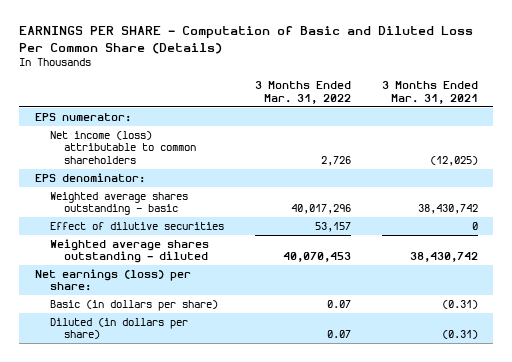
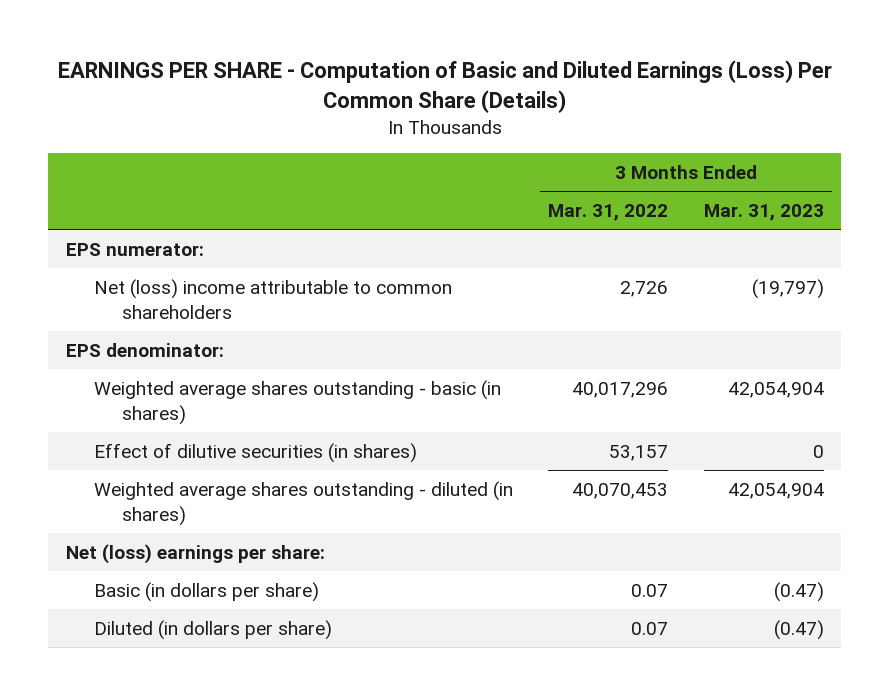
[19,26,474,54] EARNINGS PER SHARE - Computation of Basic and Diluted Loss Per Common Share (Details) -> [57,60,832,113] EARNINGS PER SHARE - Computation of Basic and Diluted Earnings (Loss) Per Common Share (Details)
[381,81,478,104] 3 Months Ended Mar. 31, 2021 -> none
none -> [703,203,824,221] Mar. 31, 2023
[49,130,197,164] Net income (loss) attributable to common shareholders -> [94,278,453,319] Net (loss) income attributable to common shareholders
[49,191,188,216] Weighted average shares outstanding - basic -> [94,379,502,425] Weighted average shares outstanding - basic (in shares)
[49,221,224,230] Effect of dilutive securities -> [94,442,418,463] Effect of dilutive securities (in shares)
[49,238,209,264] Weighted average shares outstanding - diluted -> [94,480,514,526] Weighted average shares outstanding - diluted (in shares)
[34,268,191,292] Net earnings (loss) per share: -> [65,543,325,564] Net (loss) earnings per share:

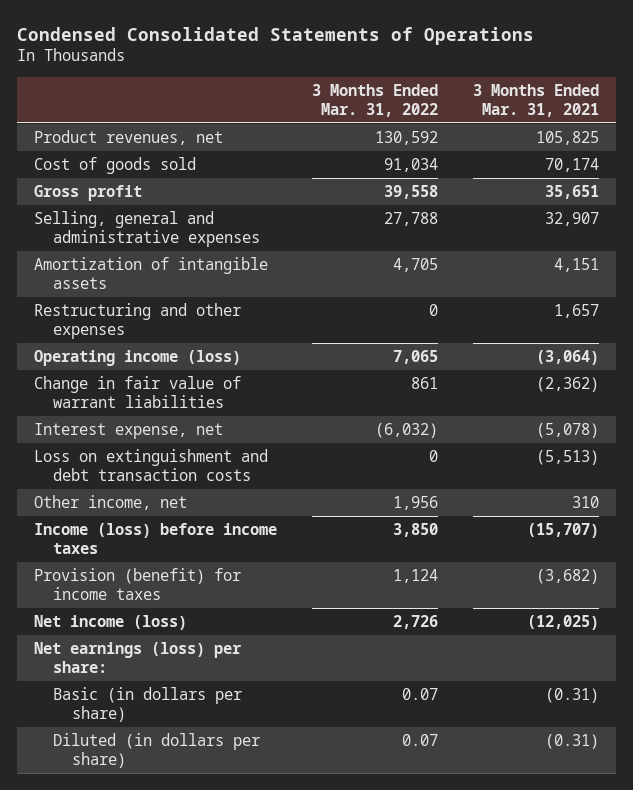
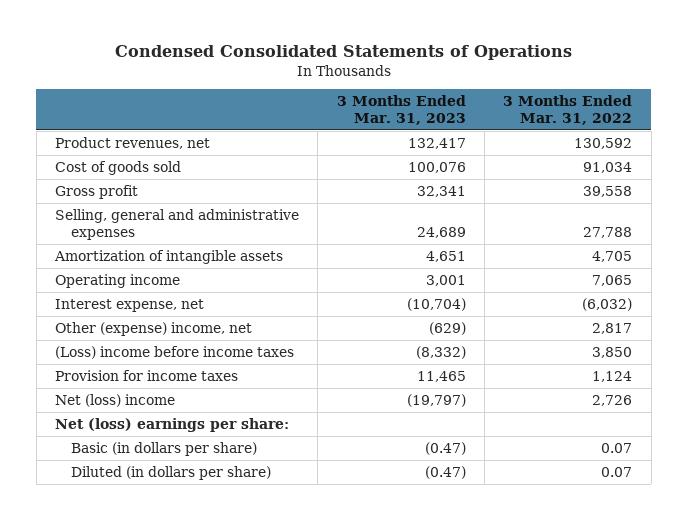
[472,83,599,117] 3 Months Ended Mar. 31, 2021 -> none
none -> [336,95,466,126] 3 Months Ended Mar. 31, 2023
[34,302,242,340] Restructuring and other expenses -> none
[34,375,242,409] Change in fair value of warrant liabilities -> none
[34,349,242,366] Operating income (loss) -> [55,273,181,288] Operating income
[34,448,269,482] Loss on extinguishment and debt transaction costs -> none
[34,494,188,510] Other income, net -> [55,321,253,336] Other (expense) income, net
[392,495,438,510] 1,956 -> [592,322,633,334] 2,817
[34,522,278,555] Income (loss) before income taxes -> [55,345,295,359] (Loss) income before income taxes
[34,567,242,601] Provision (benefit) for income taxes -> [55,369,239,381] Provision for income taxes
[34,614,188,630] Net income (loss) -> [55,393,176,407] Net (loss) income
[34,641,243,674] Net earnings (loss) per share: -> [55,417,290,432] Net (loss) earnings per share:

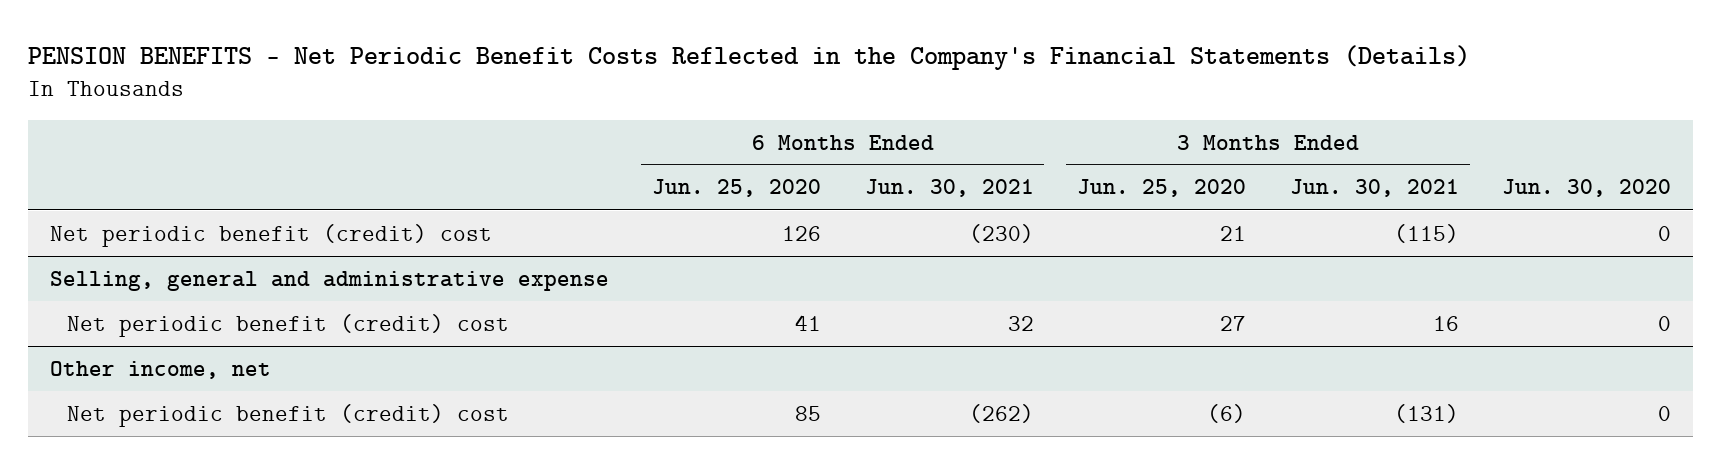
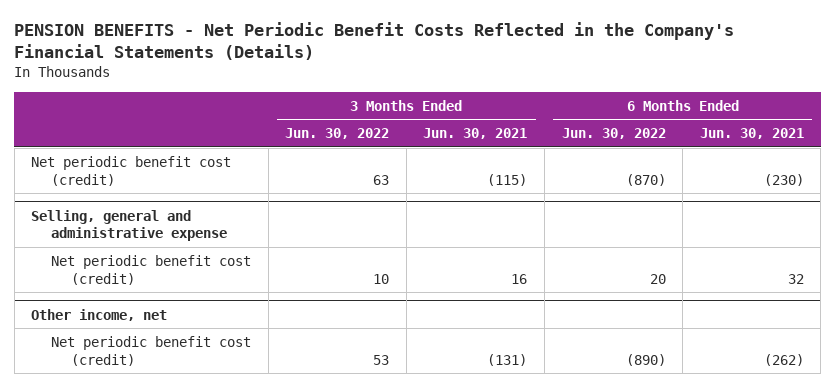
[652,179,822,198] Jun. 25, 2020 -> none
[1077,179,1247,198] Jun. 25, 2020 -> none
[1502,179,1672,198] Jun. 30, 2020 -> none
none -> [285,128,390,140] Jun. 30, 2022
none -> [561,128,666,140] Jun. 30, 2022
[49,223,492,247] Net periodic benefit (credit) cost -> [31,156,232,186] Net periodic benefit cost (credit)
[66,313,509,337] Net periodic benefit (credit) cost -> [51,255,252,285] Net periodic benefit cost (credit)
[66,403,509,427] Net periodic benefit (credit) cost -> [51,336,252,366] Net periodic benefit cost (credit)

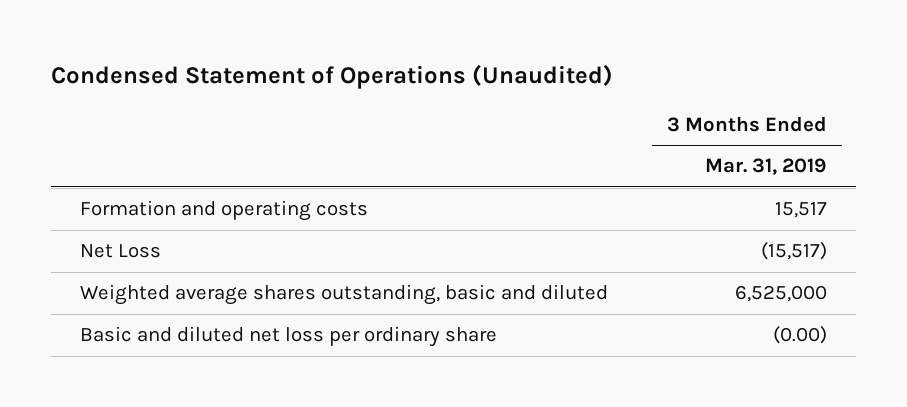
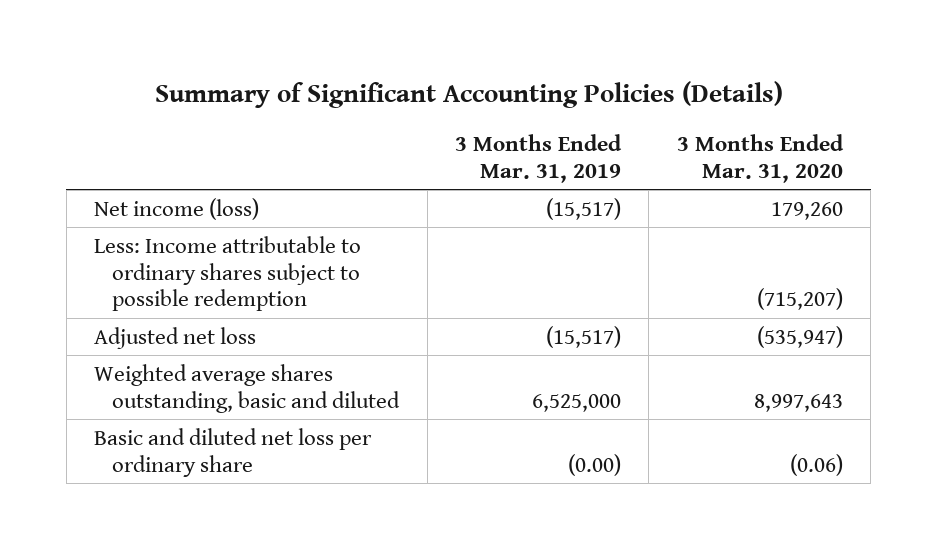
[50,63,613,89] Condensed Statement of Operations (Unaudited) -> [154,81,783,109] Summary of Significant Accounting Policies (Details)
none -> [676,133,844,183] 3 Months Ended Mar. 31, 2020
[79,200,368,222] Formation and operating costs -> none
[79,244,161,259] Net Loss -> [94,197,260,220] Net income (loss)
none -> [94,235,362,312] Less: Income attributable to ordinary shares subject to possible redemption
none -> [94,326,257,349] Adjusted net loss

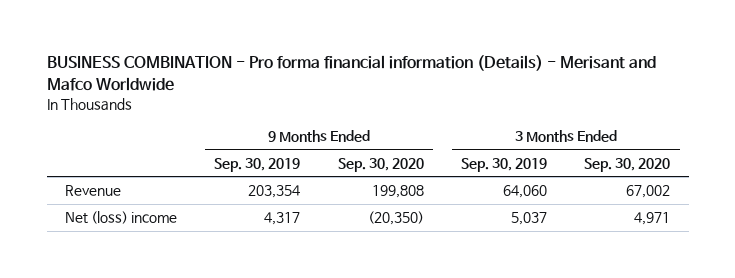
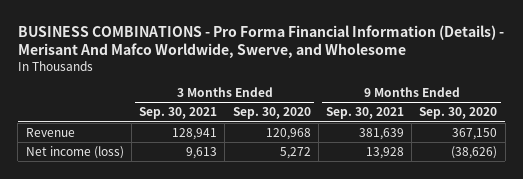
[46,55,656,92] BUSINESS COMBINATION - Pro forma financial information (Details) - Merisant and Mafco Worldwide -> [17,24,504,59] BUSINESS COMBINATIONS - Pro Forma Financial Information (Details) - Merisant And Mafco Worldwide, Swerve, and Wholesome
[214,158,301,173] Sep. 30, 2019 -> none
[460,158,547,173] Sep. 30, 2019 -> none
none -> [139,107,218,120] Sep. 30, 2021
none -> [325,107,404,120] Sep. 30, 2021
[371,185,424,199] 199,808 -> [452,127,498,140] 367,150
[626,185,671,199] 67,002 -> [265,127,311,140] 120,968
[65,211,178,225] Net (loss) income -> [25,145,124,159] Net income (loss)
[367,211,424,226] (20,350) -> [451,145,498,159] (38,626)
[634,212,671,226] 4,971 -> [279,146,311,159] 5,272

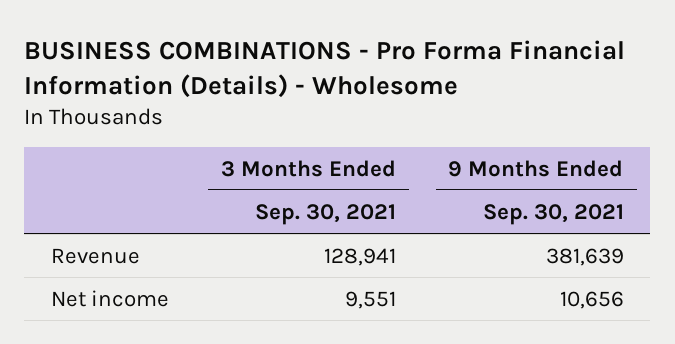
[17,24,504,59] BUSINESS COMBINATIONS - Pro Forma Financial Information (Details) - Merisant And Mafco Worldwide, Swerve, and Wholesome -> [24,40,626,99] BUSINESS COMBINATIONS - Pro Forma Financial Information (Details) - Wholesome
[232,107,311,120] Sep. 30, 2020 -> none
[419,107,498,120] Sep. 30, 2020 -> none
[25,145,124,159] Net income (loss) -> [50,289,169,307] Net income
[186,146,218,159] 9,613 -> [345,290,397,309] 9,551
[365,146,404,159] 13,928 -> [559,290,624,309] 10,656

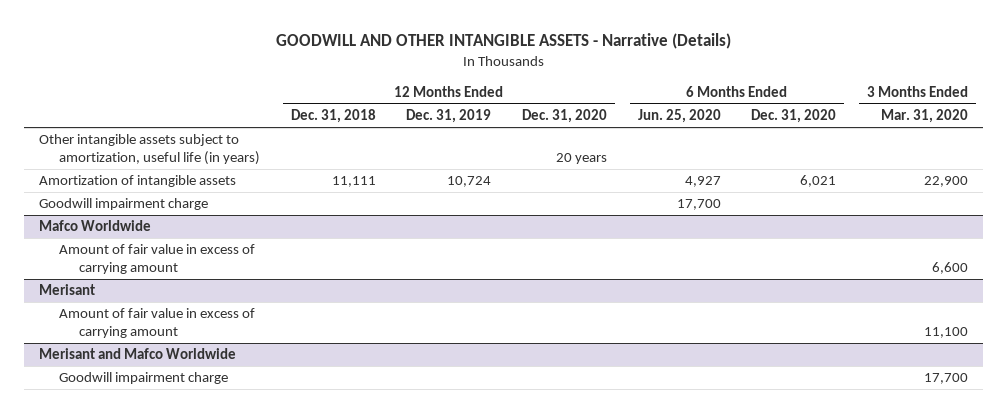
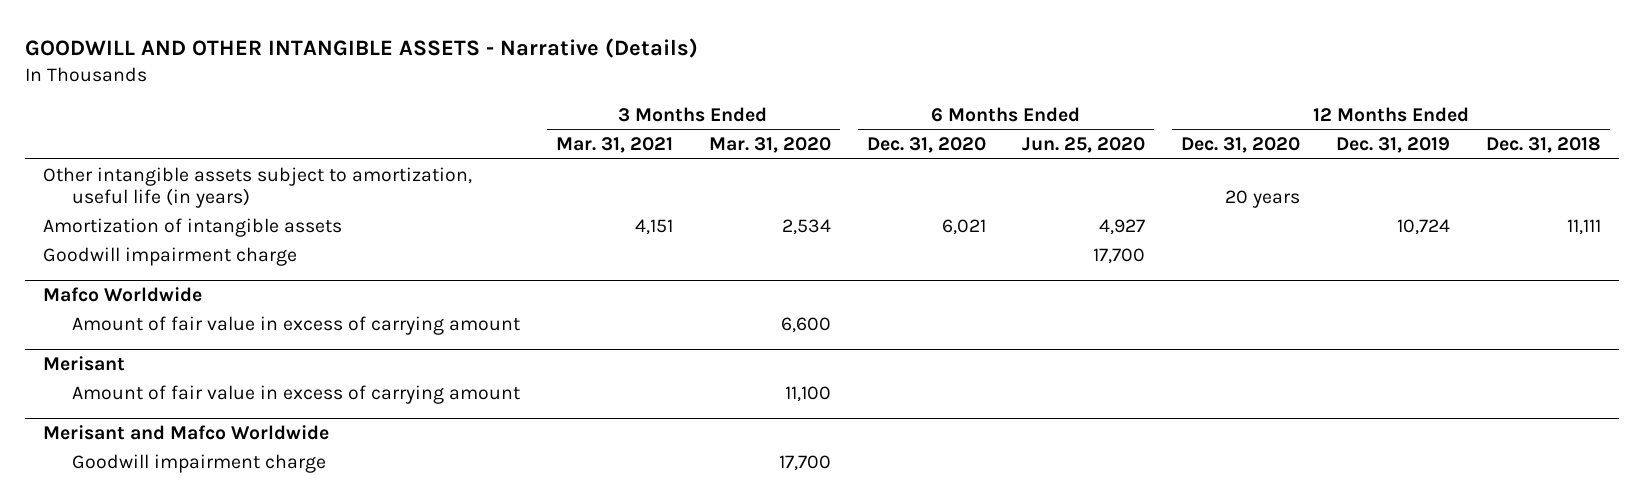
none -> [555,137,673,154] Mar. 31, 2021
[924,176,969,188] 22,900 -> [781,218,831,235] 2,534

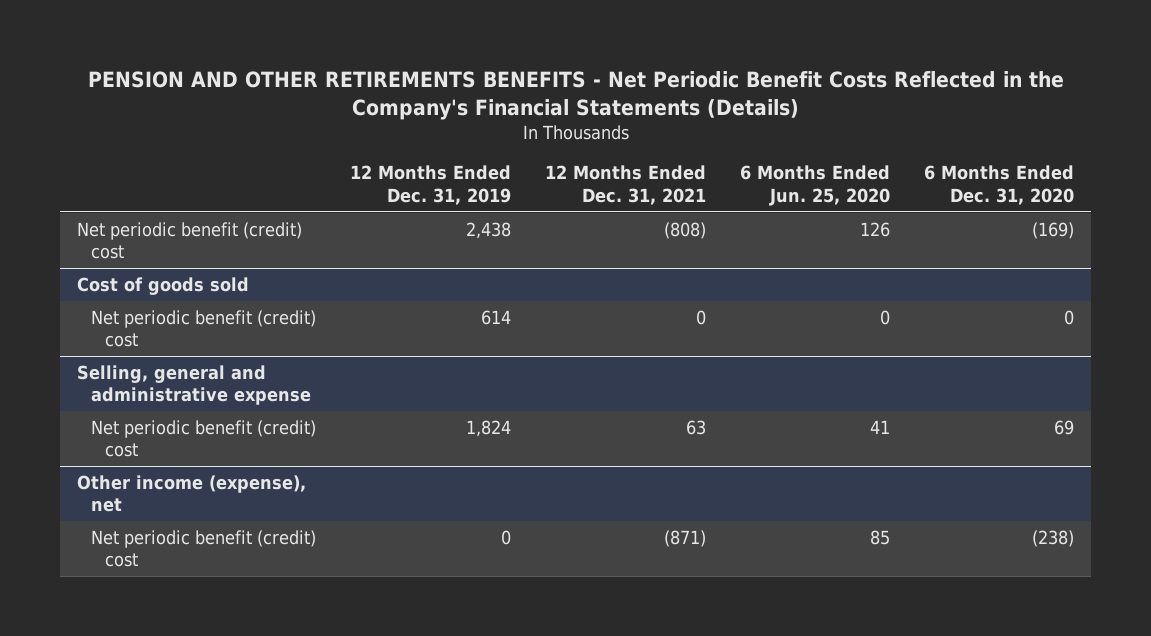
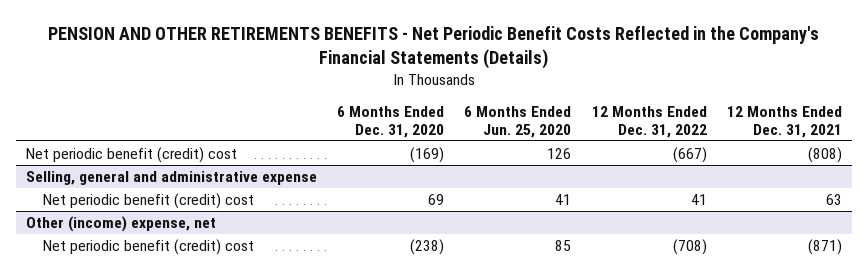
[350,165,512,205] 12 Months Ended Dec. 31, 2019 -> none
none -> [591,106,707,138] 12 Months Ended Dec. 31, 2022
[76,277,249,296] Cost of goods sold -> none
[91,310,317,348] Net periodic benefit (credit) cost -> none
[76,475,306,513] Other income (expense), net -> [25,215,216,232] Other (income) expense, net

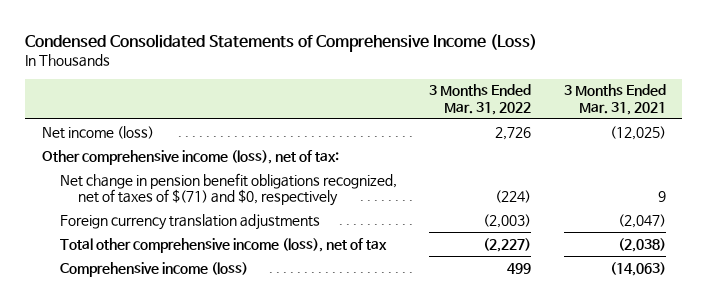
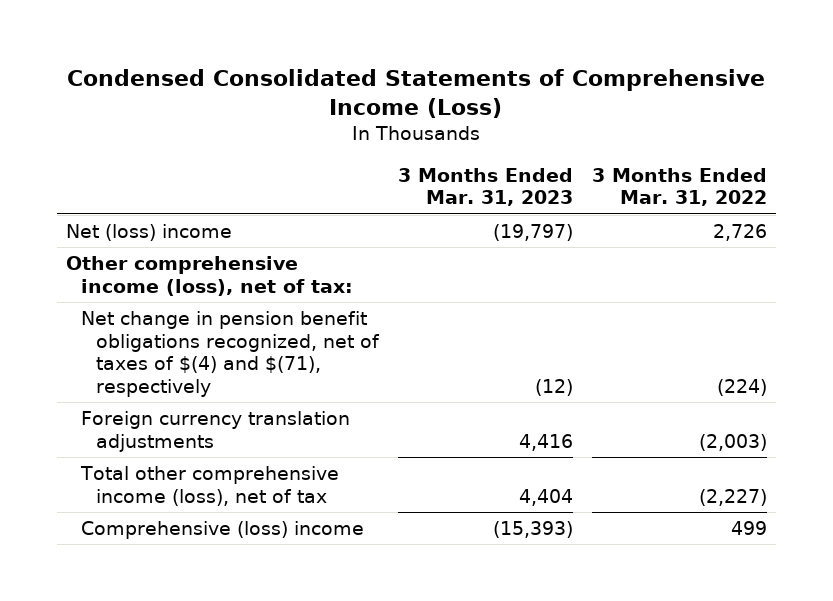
[563,84,666,115] 3 Months Ended Mar. 31, 2021 -> none
none -> [397,167,573,207] 3 Months Ended Mar. 31, 2023
[41,125,154,139] Net income (loss) -> [66,223,233,241] Net (loss) income
[59,172,397,207] Net change in pension benefit obligations recognized, net of taxes of $(71) and $0, respectively -> [80,310,380,397] Net change in pension benefit obligations recognized, net of taxes of $(4) and $(71), respectively
[59,261,248,277] Comprehensive income (loss) -> [80,520,364,539] Comprehensive (loss) income

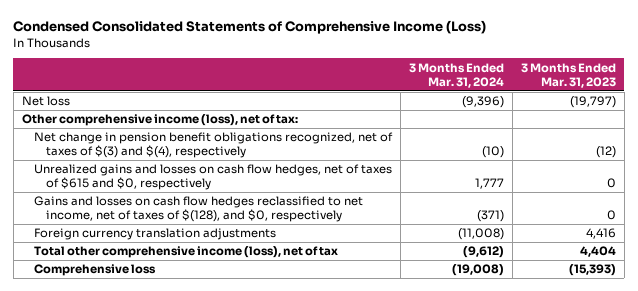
[591,167,767,207] 3 Months Ended Mar. 31, 2022 -> none
none -> [408,62,504,88] 3 Months Ended Mar. 31, 2024
[66,223,233,241] Net (loss) income -> [21,96,70,107] Net loss
[80,310,380,397] Net change in pension benefit obligations recognized, net of taxes of $(4) and $(71), respectively -> [34,132,394,159] Net change in pension benefit obligations recognized, net of taxes of $(3) and $(4), respectively
none -> [34,164,393,191] Unrealized gains and losses on cash flow hedges, net of taxes of $615 and $0, respectively
none -> [34,196,364,223] Gains and losses on cash flow hedges reclassified to net income, net of taxes of $(128), and $0, respectively
[80,520,364,539] Comprehensive (loss) income -> [34,264,157,277] Comprehensive loss

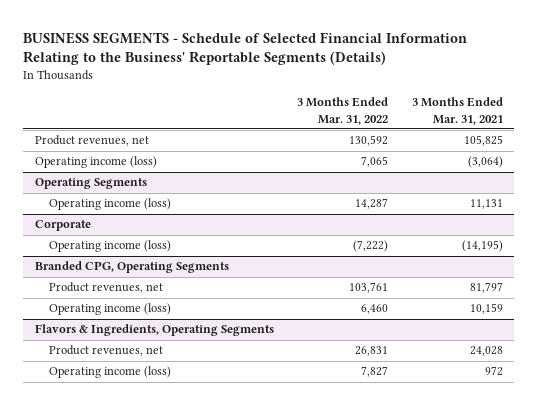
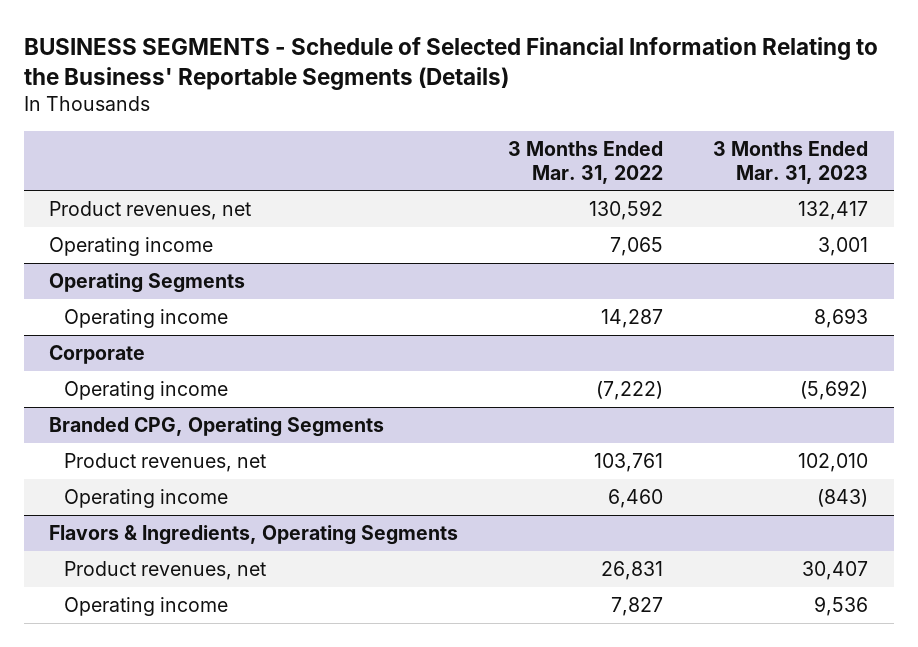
[411,97,503,125] 3 Months Ended Mar. 31, 2021 -> none
none -> [713,140,869,184] 3 Months Ended Mar. 31, 2023
[34,156,157,169] Operating income (loss) -> [49,236,214,256] Operating income
[48,198,171,211] Operating income (loss) -> [63,308,228,328] Operating income
[48,240,171,253] Operating income (loss) -> [63,380,228,400] Operating income
[48,303,171,316] Operating income (loss) -> [63,488,228,508] Operating income
[48,366,171,379] Operating income (loss) -> [63,596,228,616] Operating income

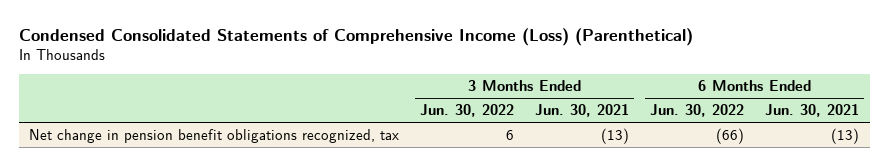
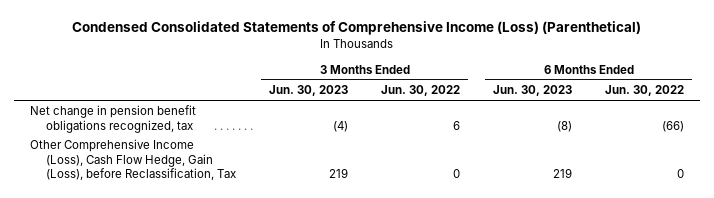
[535,104,630,118] Jun. 30, 2021 -> none
[765,104,860,118] Jun. 30, 2021 -> none
none -> [269,85,349,97] Jun. 30, 2023
none -> [493,85,573,97] Jun. 30, 2023
none -> [30,139,237,180] Other Comprehensive Income (Loss), Cash Flow Hedge, Gain (Loss), before Reclassification, Tax

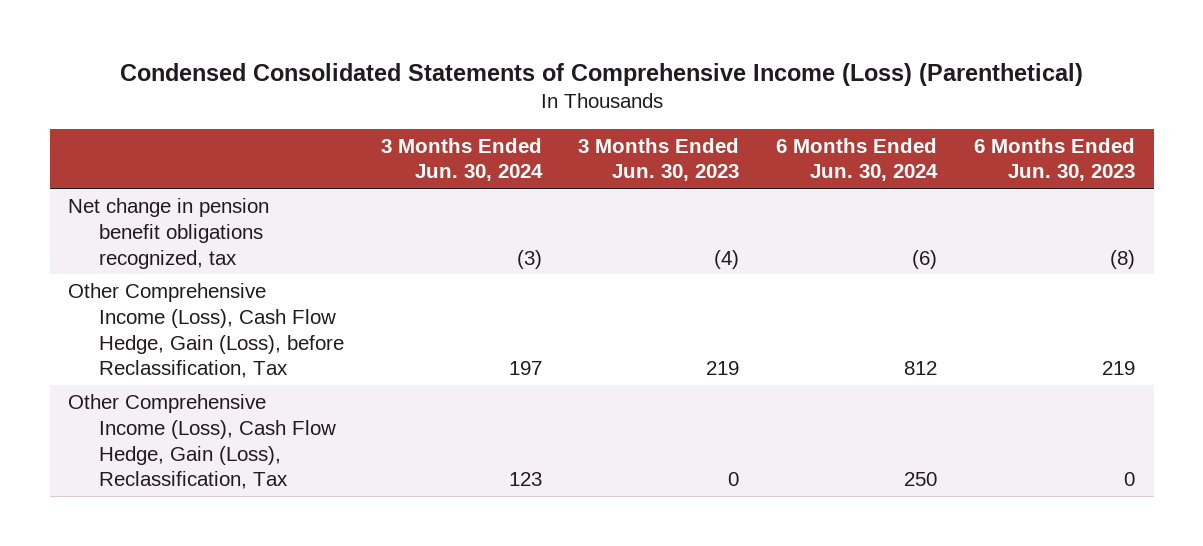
[381,85,461,97] Jun. 30, 2022 -> none
[605,85,685,97] Jun. 30, 2022 -> none
none -> [380,137,543,182] 3 Months Ended Jun. 30, 2024
none -> [776,137,939,182] 6 Months Ended Jun. 30, 2024
none -> [68,393,336,490] Other Comprehensive Income (Loss), Cash Flow Hedge, Gain (Loss), Reclassification, Tax

